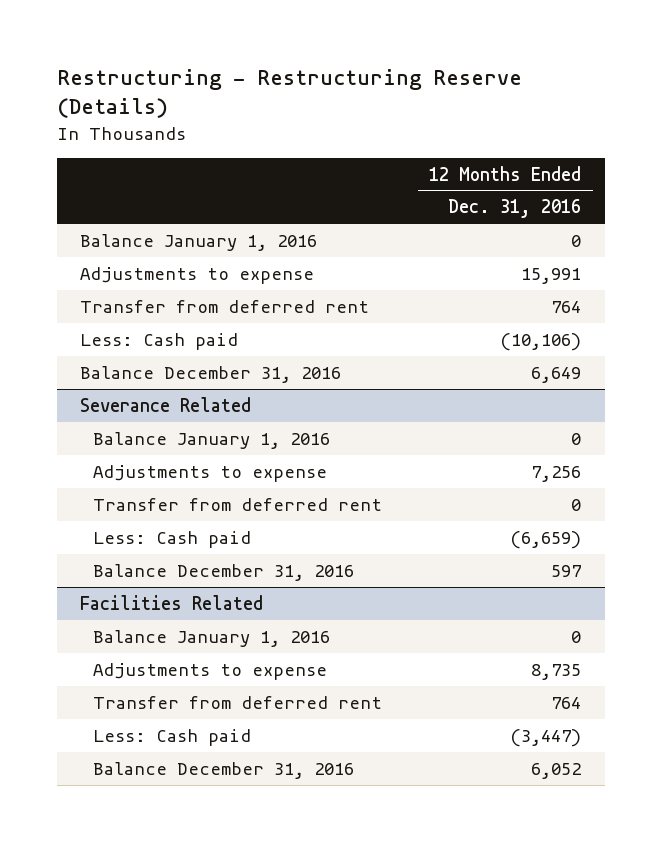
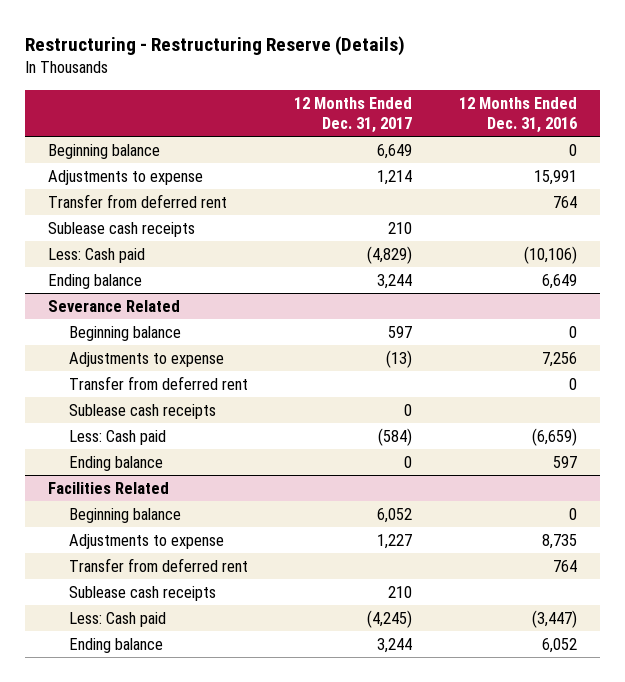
none -> [294,97,413,133] 12 Months Ended Dec. 31, 2017
[79,233,317,251] Balance January 1, 2016 -> [48,144,161,160] Beginning balance
none -> [48,222,196,238] Sublease cash receipts
[79,365,341,383] Balance December 31, 2016 -> [48,274,143,290] Ending balance
[93,431,331,449] Balance January 1, 2016 -> [68,326,181,342] Beginning balance
none -> [68,404,216,420] Sublease cash receipts
[93,563,355,581] Balance December 31, 2016 -> [68,456,163,472] Ending balance
[93,629,331,647] Balance January 1, 2016 -> [68,508,181,524] Beginning balance
none -> [68,586,216,602] Sublease cash receipts
[93,761,355,779] Balance December 31, 2016 -> [68,638,163,654] Ending balance

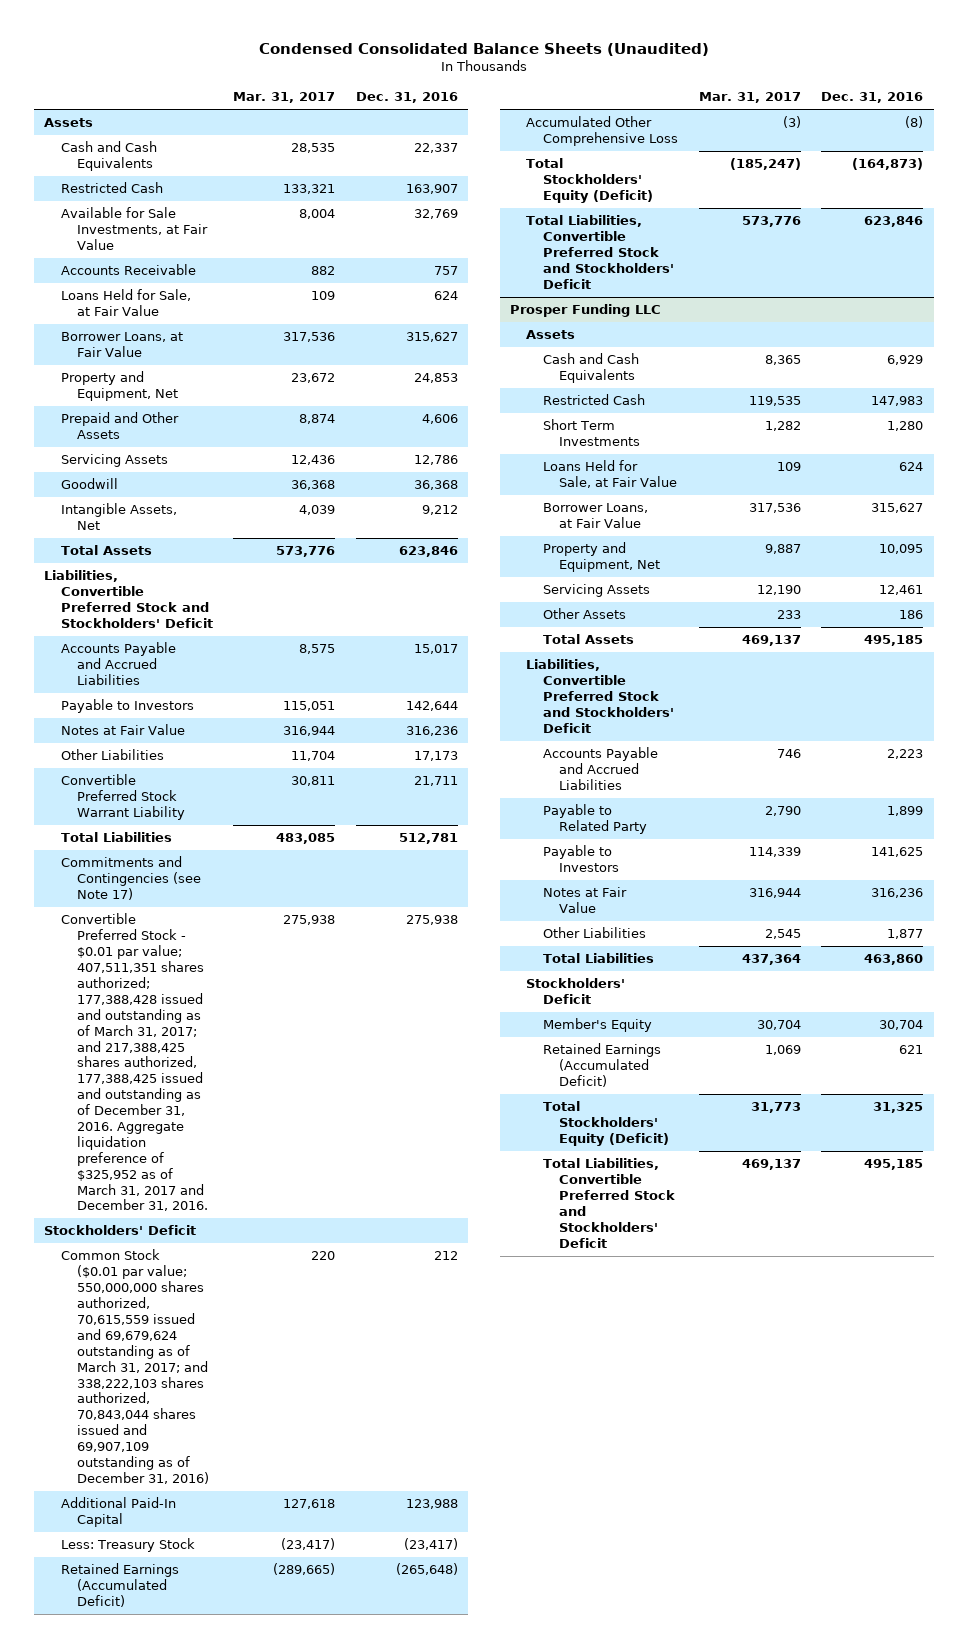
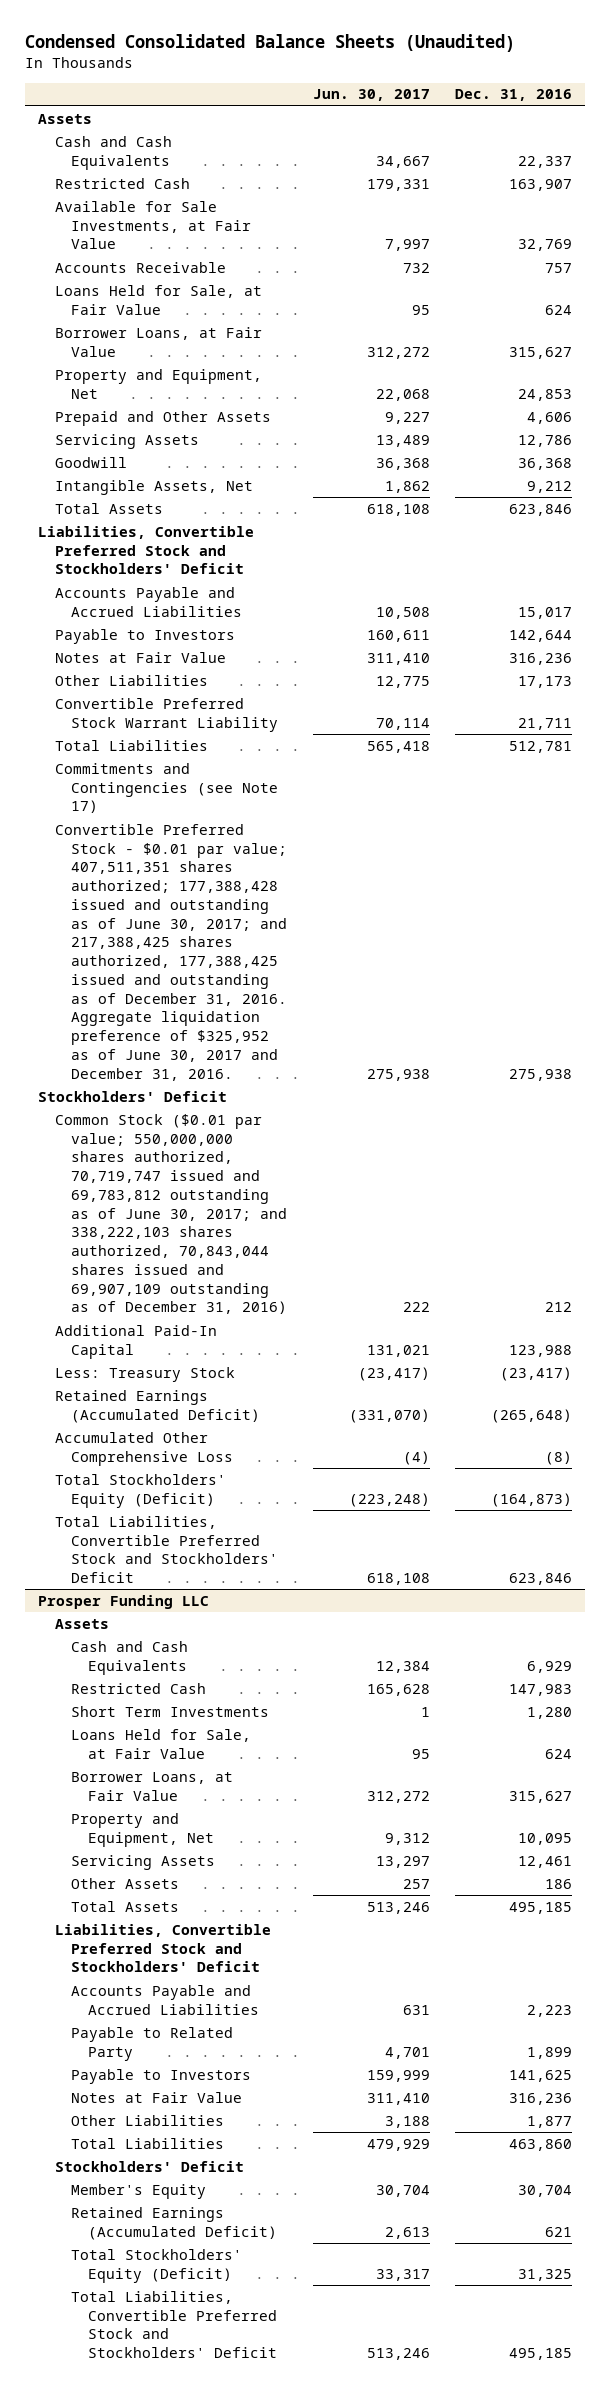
[233,92,336,104] Mar. 31, 2017 -> none
none -> [312,89,430,102] Jun. 30, 2017
[60,913,209,1212] Convertible Preferred Stock - $0.01 par value; 407,511,351 shares authorized; 177,388,428 issued and outstanding as of March 31, 2017; and 217,388,425 shares authorized, 177,388,425 issued and outstanding as of December 31, 2016. Aggregate liquidation preference of $325,952 as of March 31, 2017 and December 31, 2016. -> [54,823,288,1081] Convertible Preferred Stock - $0.01 par value; 407,511,351 shares authorized; 177,388,428 issued and outstanding as of June 30, 2017; and 217,388,425 shares authorized, 177,388,425 issued and outstanding as of December 31, 2016. Aggregate liquidation preference of $325,952 as of June 30, 2017 and December 31, 2016.
[60,1249,210,1484] Common Stock ($0.01 par value; 550,000,000 shares authorized, 70,615,559 issued and 69,679,624 outstanding as of March 31, 2017; and 338,222,103 shares authorized, 70,843,044 shares issued and 69,907,109 outstanding as of December 31, 2016) -> [54,1113,288,1315] Common Stock ($0.01 par value; 550,000,000 shares authorized, 70,719,747 issued and 69,783,812 outstanding as of June 30, 2017; and 338,222,103 shares authorized, 70,843,044 shares issued and 69,907,109 outstanding as of December 31, 2016)

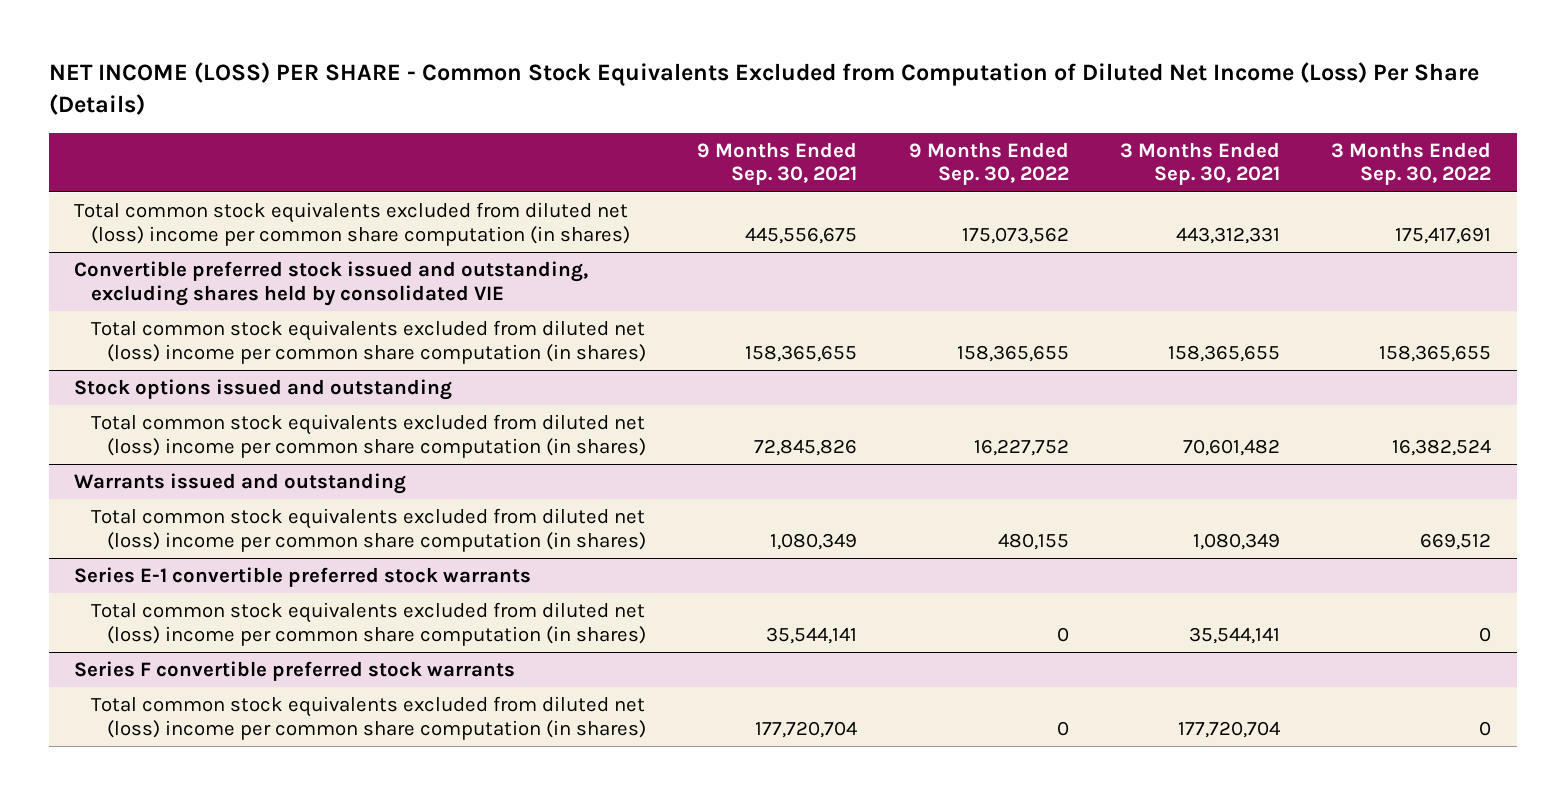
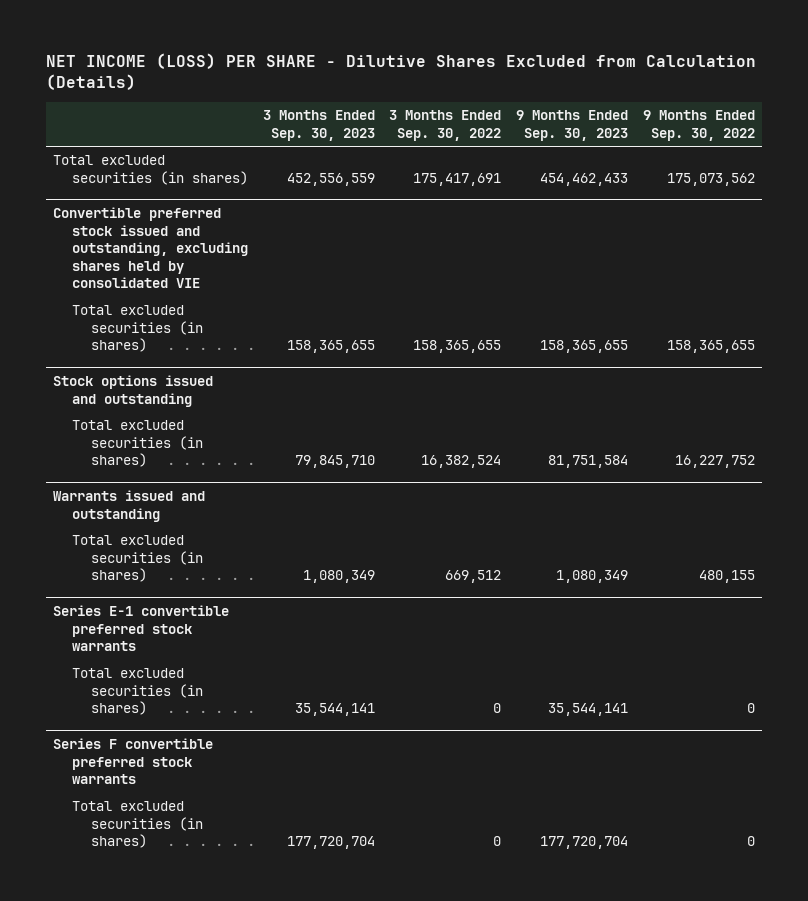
[48,62,1479,116] NET INCOME (LOSS) PER SHARE - Common Stock Equivalents Excluded from Computation of Diluted Net Income (Loss) Per Share (Details) -> [45,53,756,91] NET INCOME (LOSS) PER SHARE - Dilutive Shares Excluded from Calculation (Details)
[697,141,858,186] 9 Months Ended Sep. 30, 2021 -> none
[1119,141,1280,186] 3 Months Ended Sep. 30, 2021 -> none
none -> [262,110,375,141] 3 Months Ended Sep. 30, 2023
none -> [515,110,628,141] 9 Months Ended Sep. 30, 2023
[74,202,630,246] Total common stock equivalents excluded from diluted net (loss) income per common share computation (in shares) -> [53,155,249,185] Total excluded securities (in shares)
[90,320,647,364] Total common stock equivalents excluded from diluted net (loss) income per common share computation (in shares) -> [72,305,203,353] Total excluded securities (in shares)
[90,414,647,458] Total common stock equivalents excluded from diluted net (loss) income per common share computation (in shares) -> [72,420,203,468] Total excluded securities (in shares)
[90,508,647,552] Total common stock equivalents excluded from diluted net (loss) income per common share computation (in shares) -> [72,535,203,583] Total excluded securities (in shares)
[90,602,647,646] Total common stock equivalents excluded from diluted net (loss) income per common share computation (in shares) -> [72,668,203,716] Total excluded securities (in shares)
[90,696,647,740] Total common stock equivalents excluded from diluted net (loss) income per common share computation (in shares) -> [72,801,203,849] Total excluded securities (in shares)

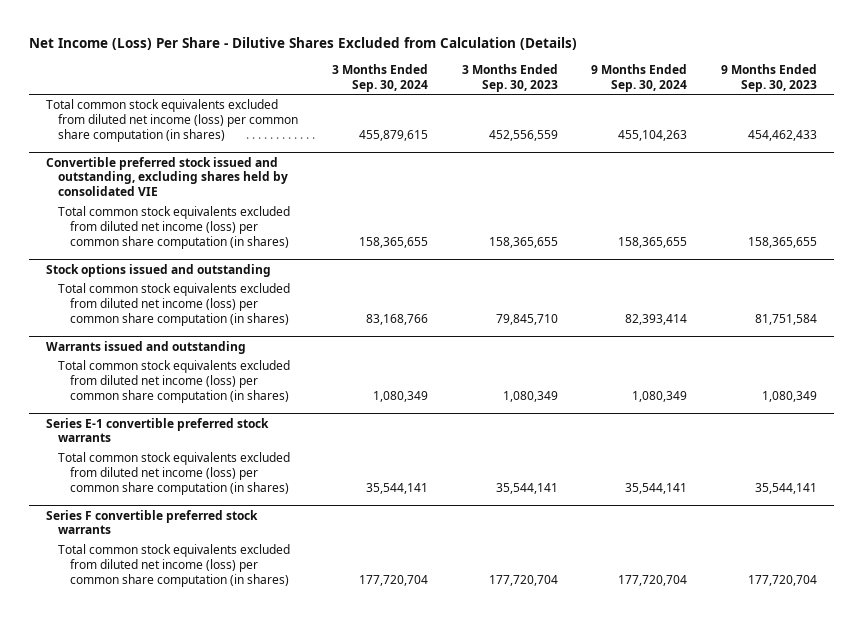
[45,53,756,91] NET INCOME (LOSS) PER SHARE - Dilutive Shares Excluded from Calculation (Details) -> [29,36,578,50] Net Income (Loss) Per Share - Dilutive Shares Excluded from Calculation (Details)
[389,110,502,141] 3 Months Ended Sep. 30, 2022 -> none
[642,110,755,141] 9 Months Ended Sep. 30, 2022 -> none
none -> [331,63,428,92] 3 Months Ended Sep. 30, 2024
none -> [591,63,688,92] 9 Months Ended Sep. 30, 2024
[53,155,249,185] Total excluded securities (in shares) -> [46,99,298,142] Total common stock equivalents excluded from diluted net income (loss) per common share computation (in shares)
[72,305,203,353] Total excluded securities (in shares) -> [57,206,290,249] Total common stock equivalents excluded from diluted net income (loss) per common share computation (in shares)
[72,420,203,468] Total excluded securities (in shares) -> [57,283,290,326] Total common stock equivalents excluded from diluted net income (loss) per common share computation (in shares)
[72,535,203,583] Total excluded securities (in shares) -> [57,360,290,403] Total common stock equivalents excluded from diluted net income (loss) per common share computation (in shares)
[72,668,203,716] Total excluded securities (in shares) -> [57,452,290,495] Total common stock equivalents excluded from diluted net income (loss) per common share computation (in shares)
[72,801,203,849] Total excluded securities (in shares) -> [57,544,290,587] Total common stock equivalents excluded from diluted net income (loss) per common share computation (in shares)

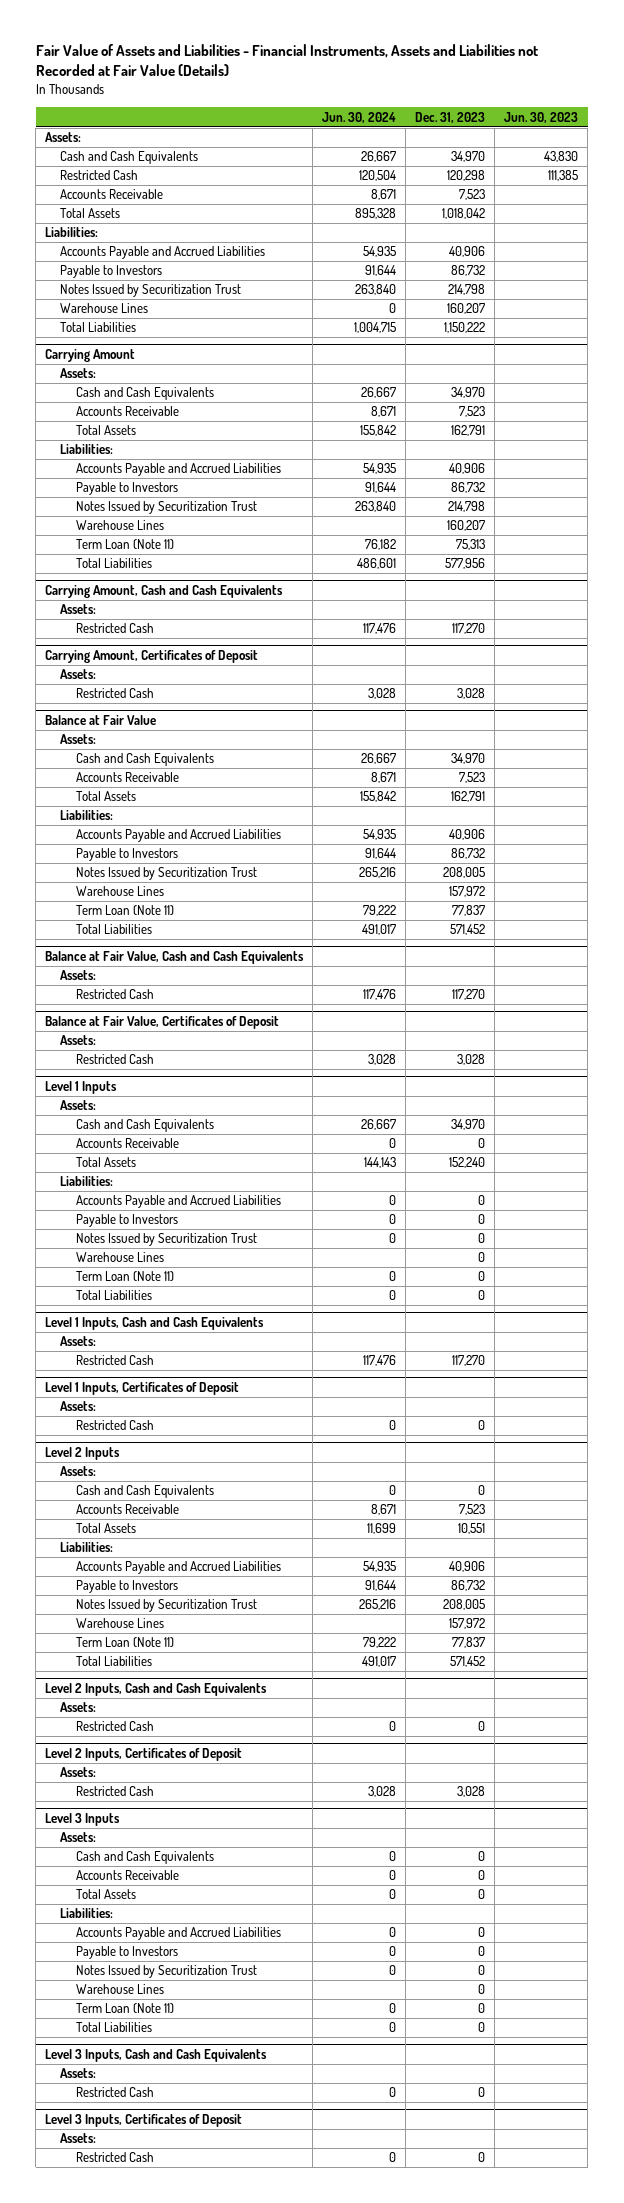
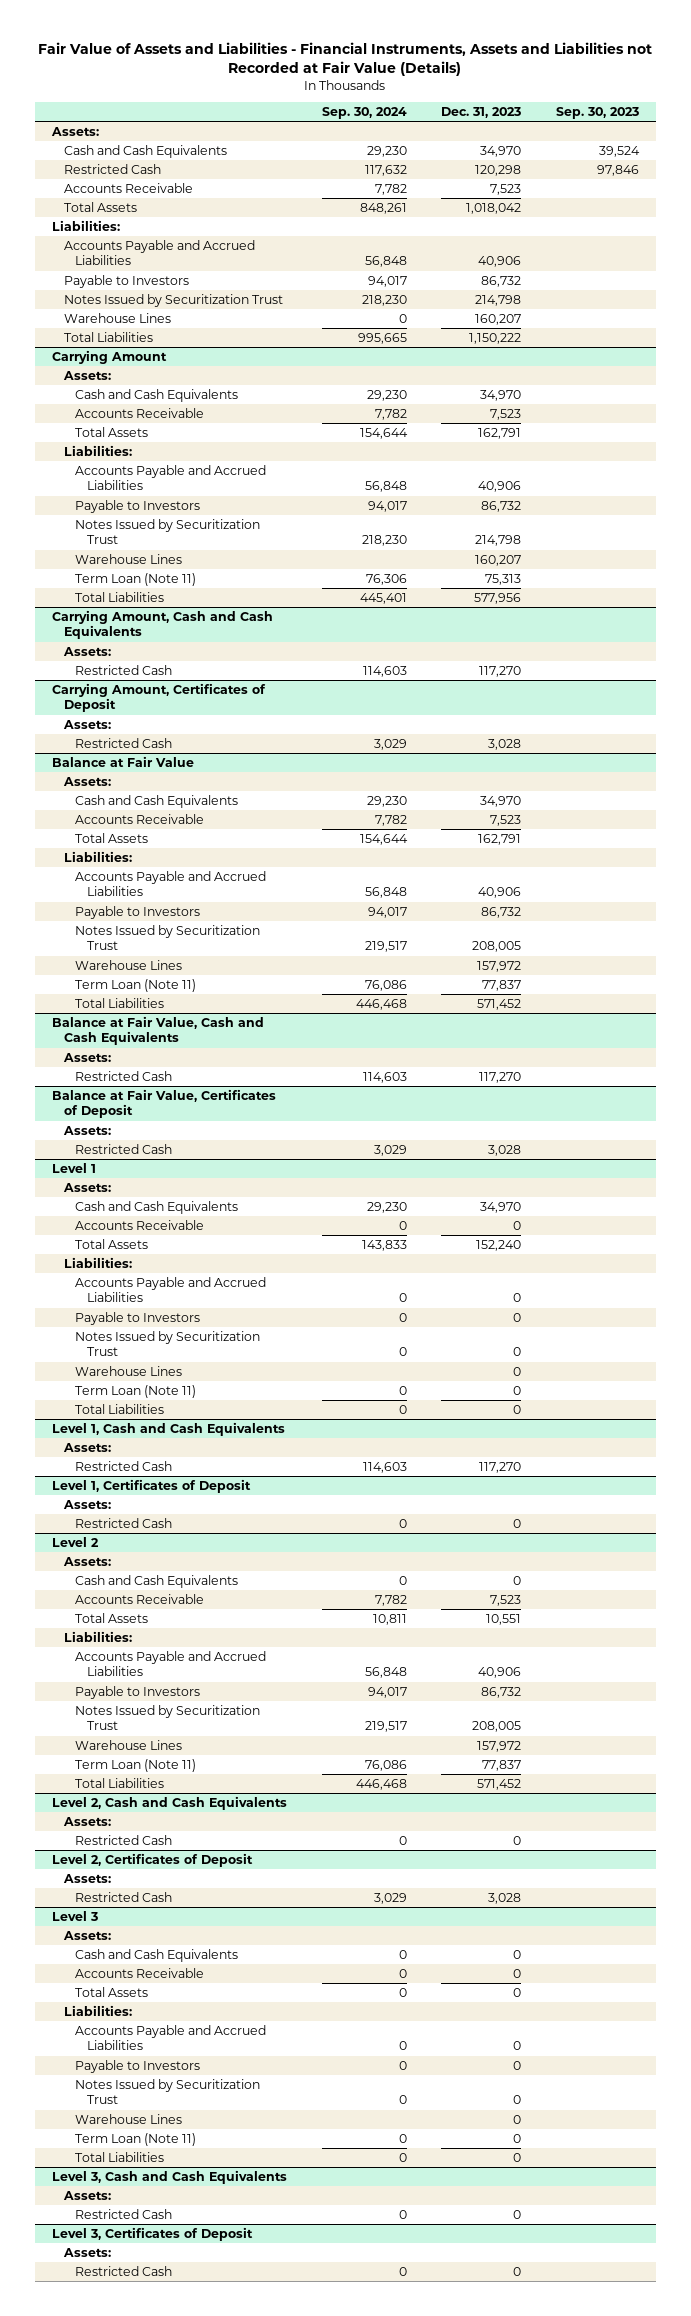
[322,111,397,123] Jun. 30, 2024 -> none
[504,111,579,123] Jun. 30, 2023 -> none
none -> [321,106,407,119] Sep. 30, 2024
none -> [556,106,640,119] Sep. 30, 2023
[45,1081,118,1095] Level 1 Inputs -> [51,1162,96,1173] Level 1
[45,1317,265,1331] Level 1 Inputs, Cash and Cash Equivalents -> [51,1421,285,1436] Level 1, Cash and Cash Equivalents
[45,1382,240,1396] Level 1 Inputs, Certificates of Deposit -> [51,1478,251,1493] Level 1, Certificates of Deposit
[45,1447,121,1461] Level 2 Inputs -> [51,1536,99,1547] Level 2
[45,1683,268,1697] Level 2 Inputs, Cash and Cash Equivalents -> [51,1795,287,1810] Level 2, Cash and Cash Equivalents
[45,1748,243,1762] Level 2 Inputs, Certificates of Deposit -> [51,1852,253,1867] Level 2, Certificates of Deposit
[45,1813,121,1827] Level 3 Inputs -> [51,1910,98,1921] Level 3
[45,2049,268,2063] Level 3 Inputs, Cash and Cash Equivalents -> [51,2169,287,2184] Level 3, Cash and Cash Equivalents
[45,2114,243,2128] Level 3 Inputs, Certificates of Deposit -> [51,2226,253,2241] Level 3, Certificates of Deposit

